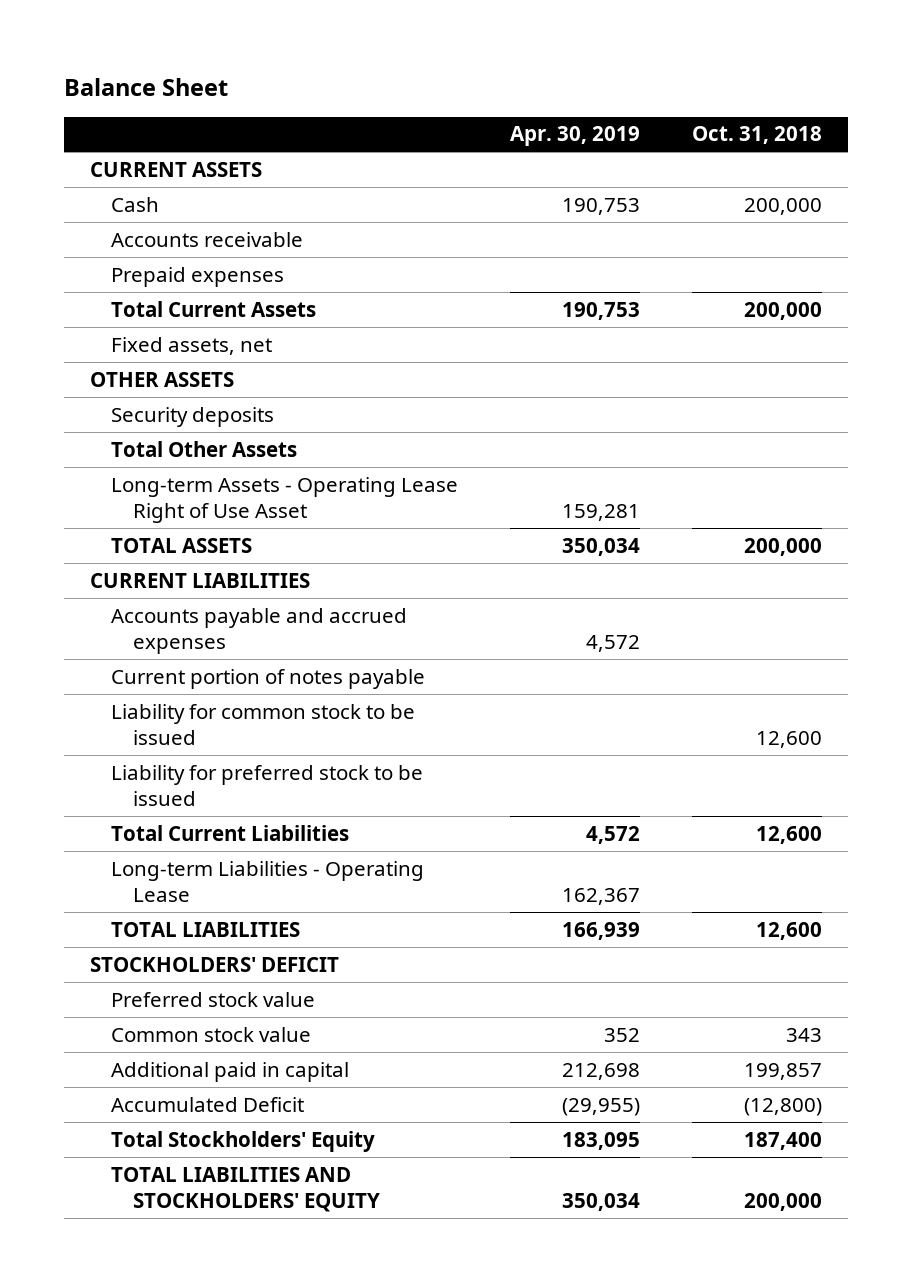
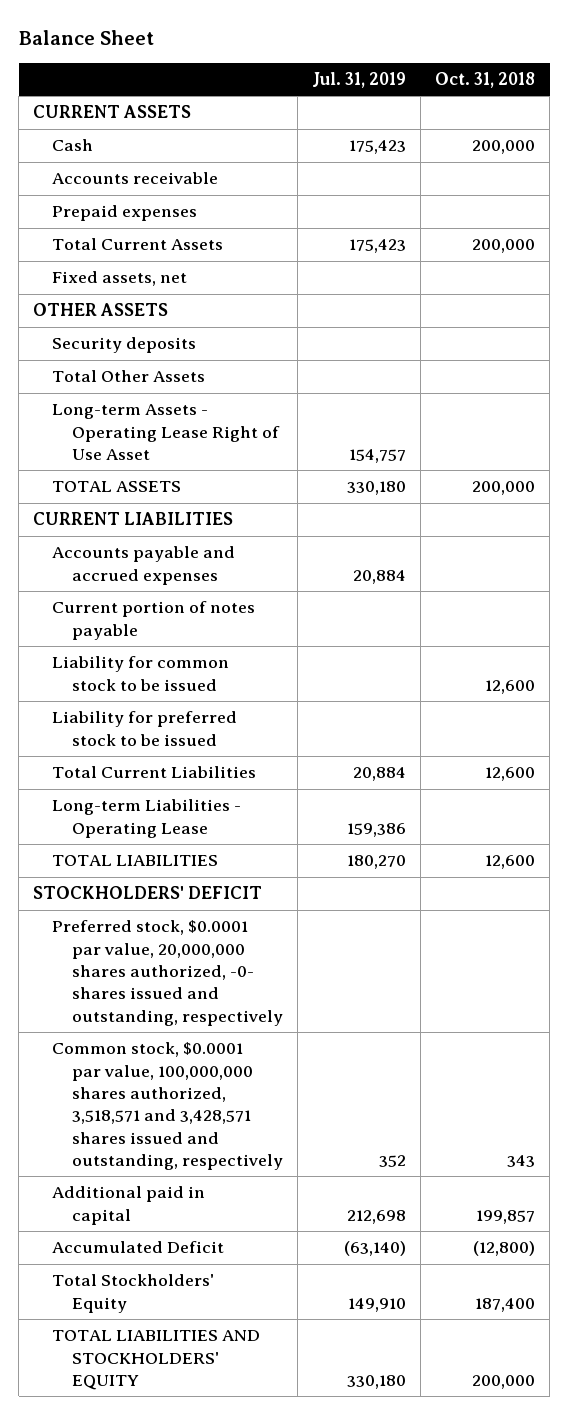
[510,126,641,147] Apr. 30, 2019 -> none
none -> [311,71,406,88] Jul. 31, 2019
[111,991,316,1007] Preferred stock value -> [52,920,283,1026] Preferred stock, $0.0001 par value, 20,000,000 shares authorized, -0- shares issued and outstanding, respectively
[111,1026,312,1042] Common stock value -> [52,1042,283,1170] Common stock, $0.0001 par value, 100,000,000 shares authorized, 3,518,571 and 3,428,571 shares issued and outstanding, respectively

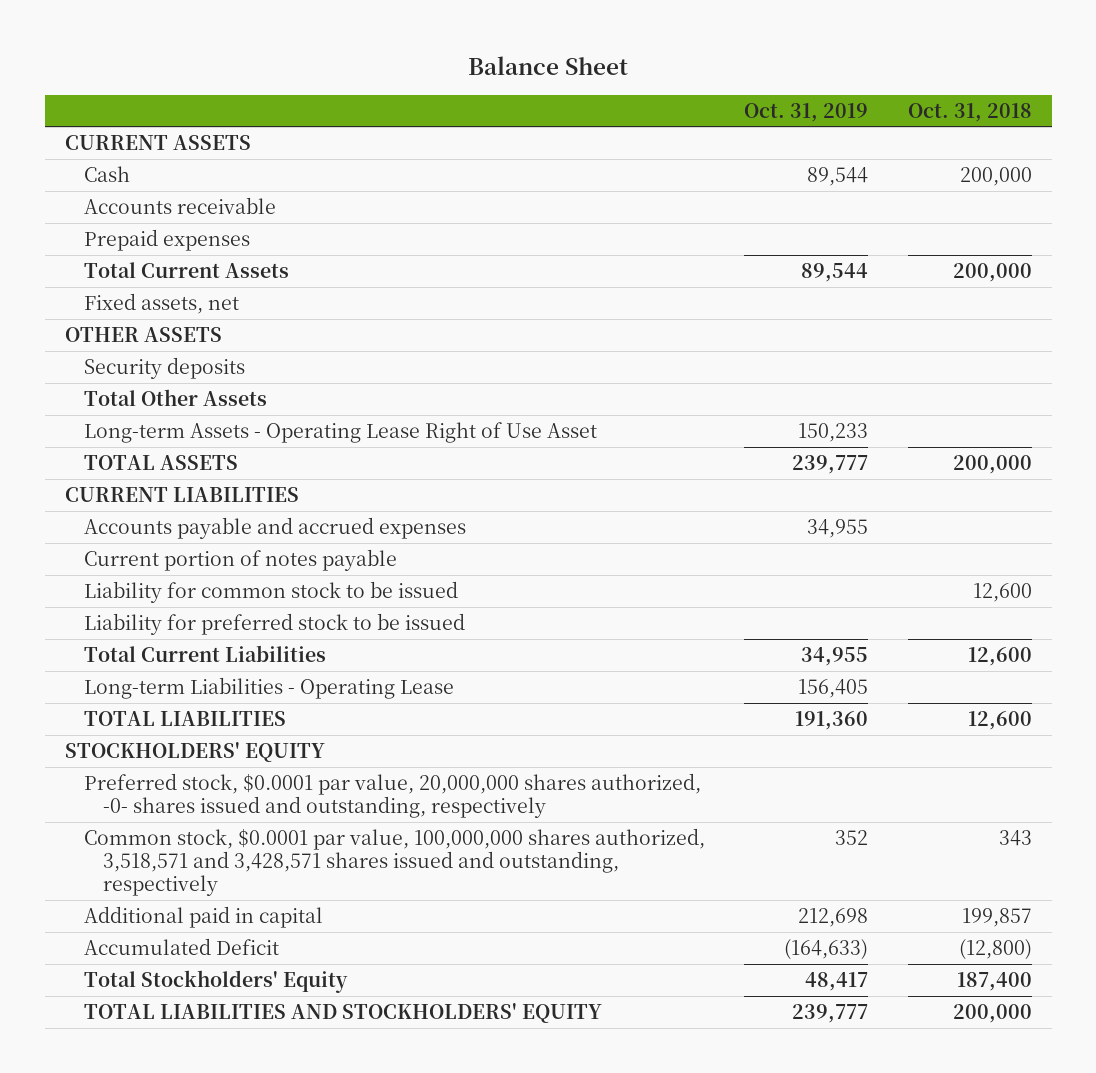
[311,71,406,88] Jul. 31, 2019 -> none
none -> [744,102,869,122] Oct. 31, 2019
[33,886,263,900] STOCKHOLDERS' DEFICIT -> [64,741,325,762] STOCKHOLDERS' EQUITY

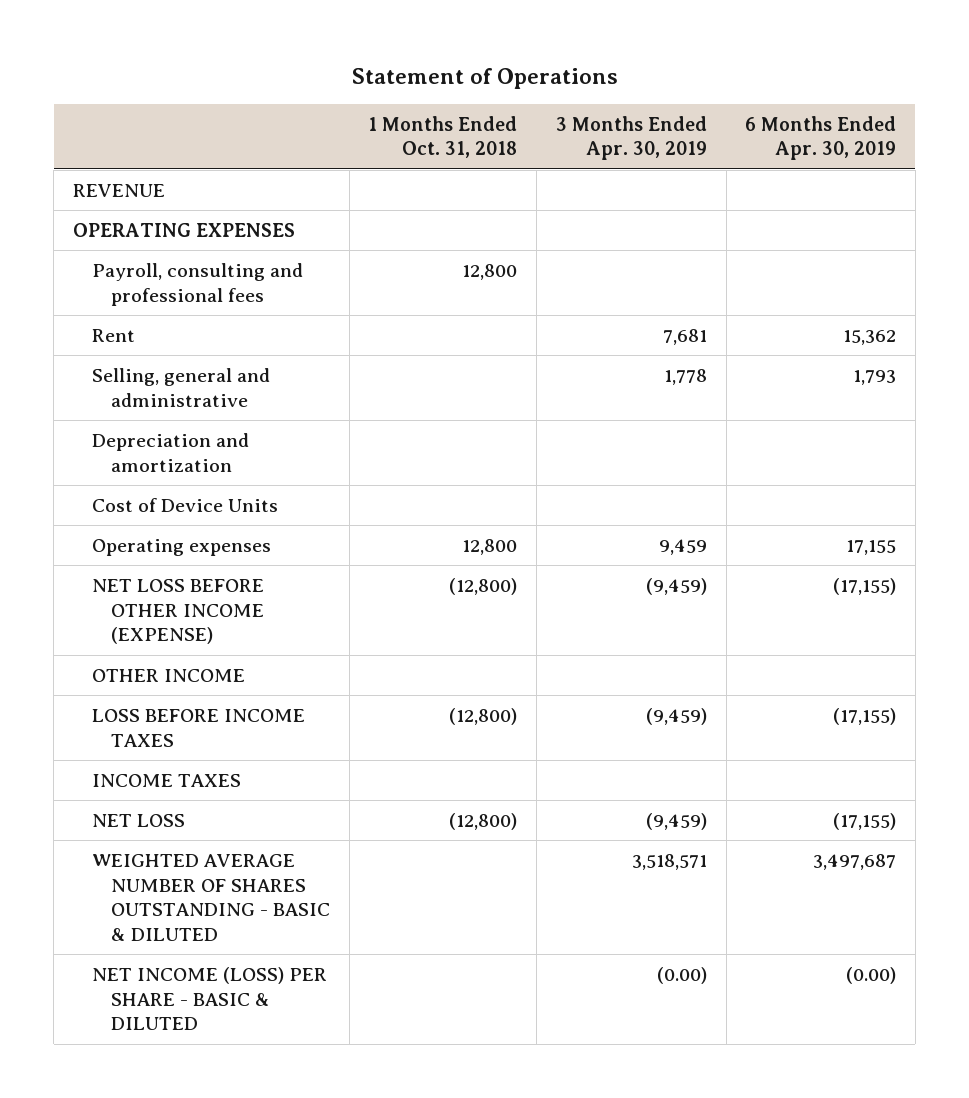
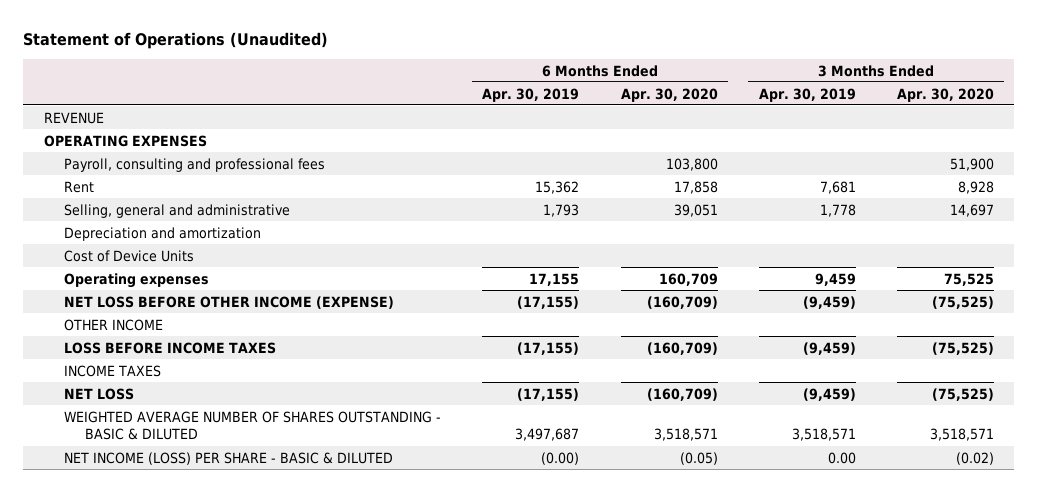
[351,68,618,90] Statement of Operations -> [23,31,329,49] Statement of Operations (Unaudited)
[368,115,518,159] 1 Months Ended Oct. 31, 2018 -> none
none -> [620,87,718,102] Apr. 30, 2020
none -> [896,87,994,102] Apr. 30, 2020
[656,966,707,984] (0.00) -> [827,451,856,464] 0.00

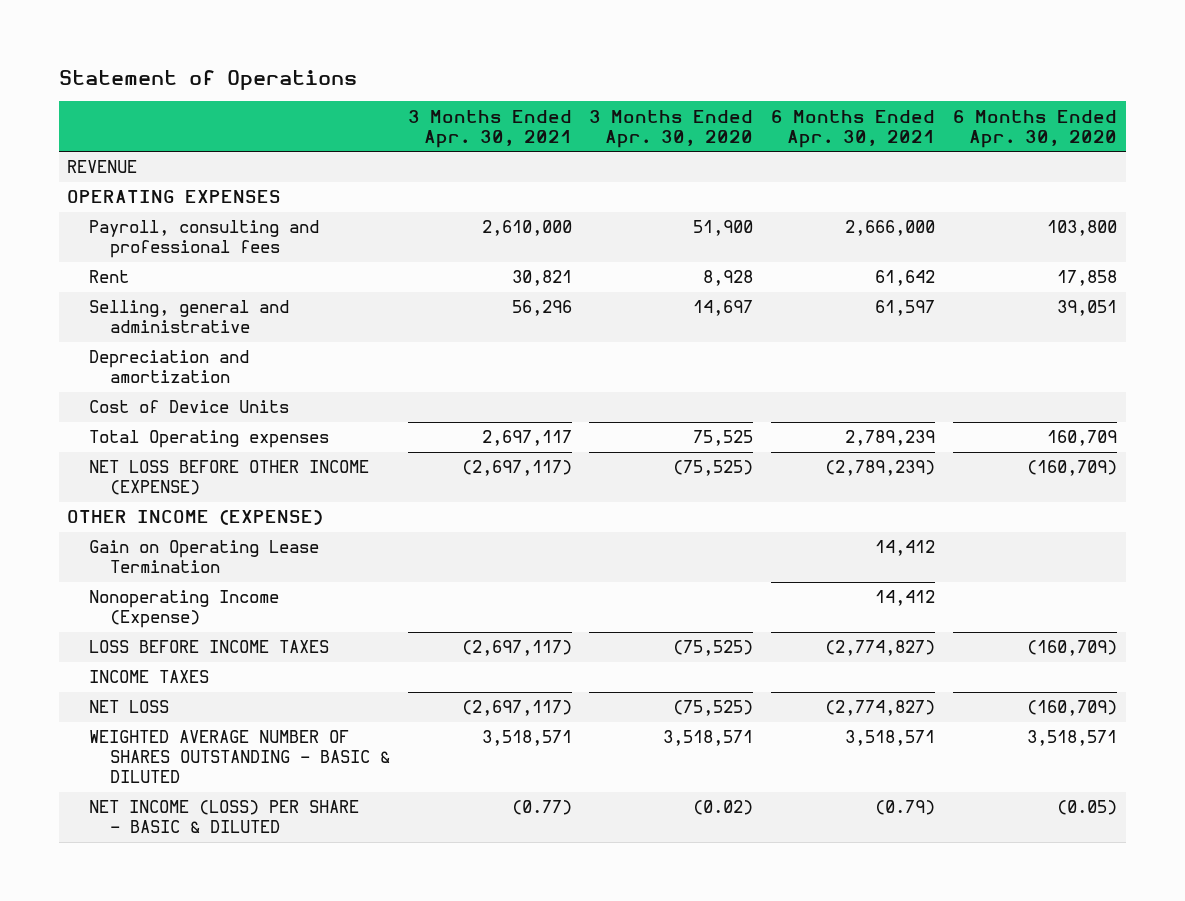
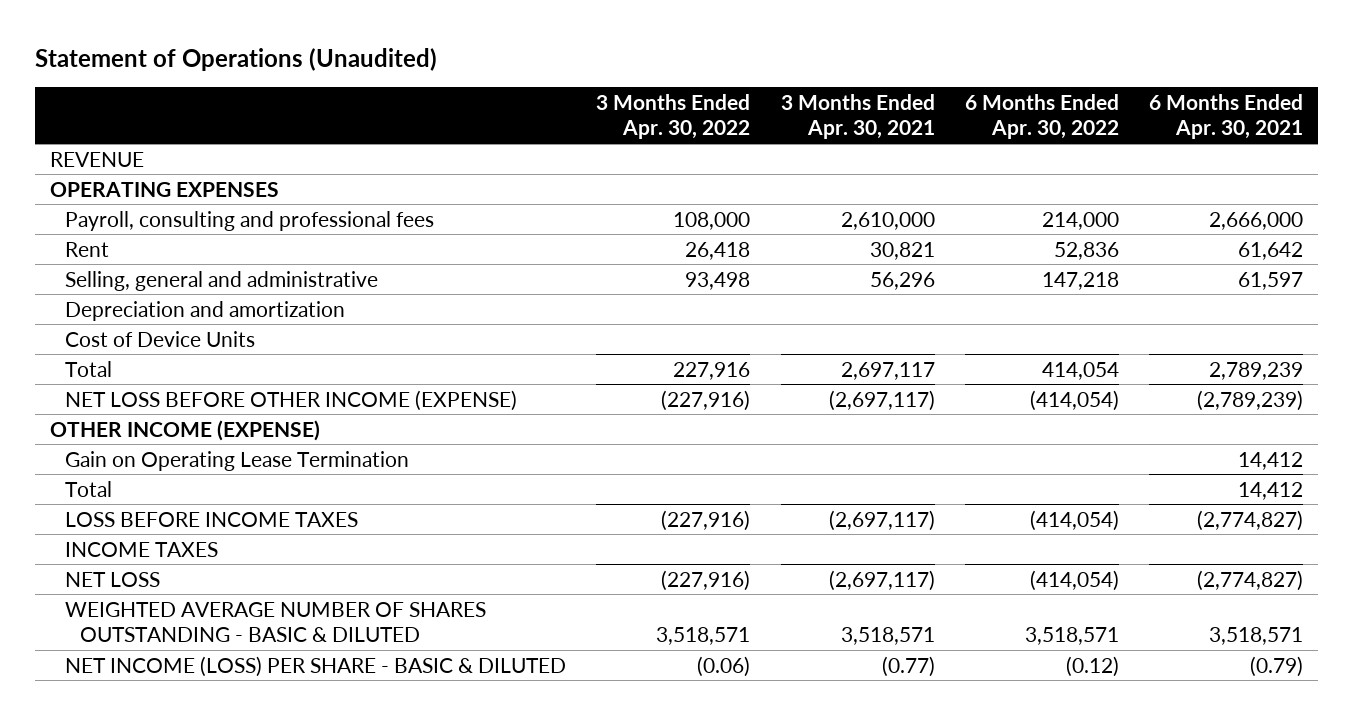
[58,69,357,90] Statement of Operations -> [35,47,438,71] Statement of Operations (Unaudited)
[589,109,754,148] 3 Months Ended Apr. 30, 2020 -> none
[953,109,1118,148] 6 Months Ended Apr. 30, 2020 -> none
none -> [596,93,751,140] 3 Months Ended Apr. 30, 2022
none -> [964,93,1119,140] 6 Months Ended Apr. 30, 2022
[88,430,329,449] Total Operating expenses -> [65,360,113,377] Total
[88,590,279,629] Nonoperating Income (Expense) -> [65,480,113,497] Total

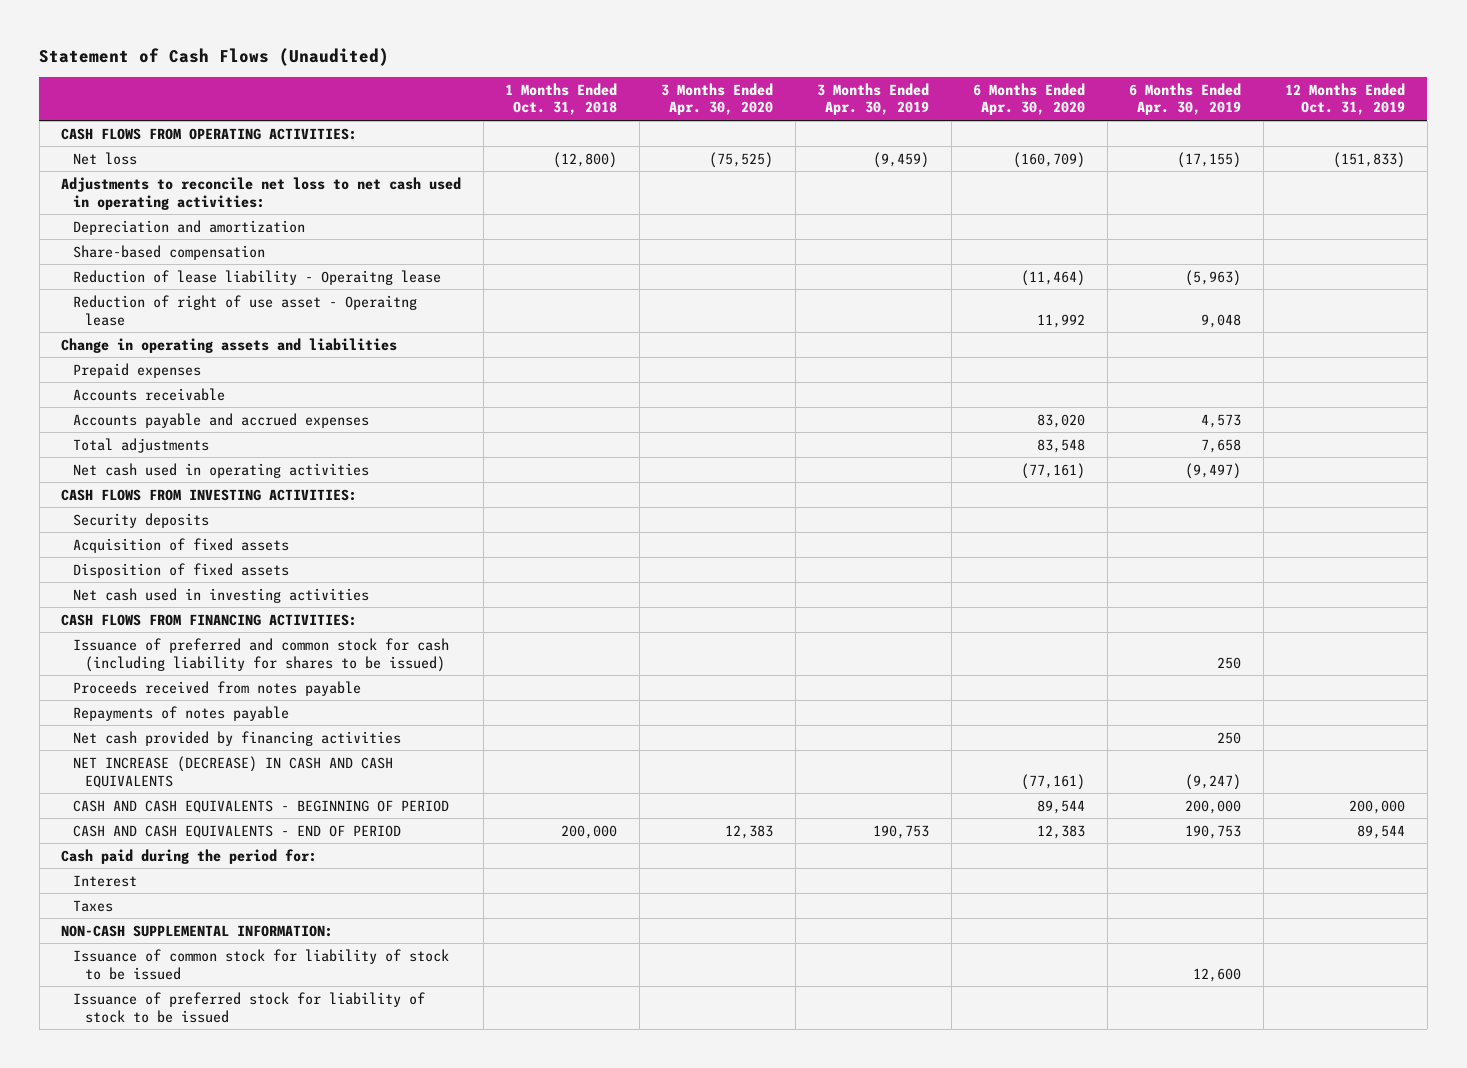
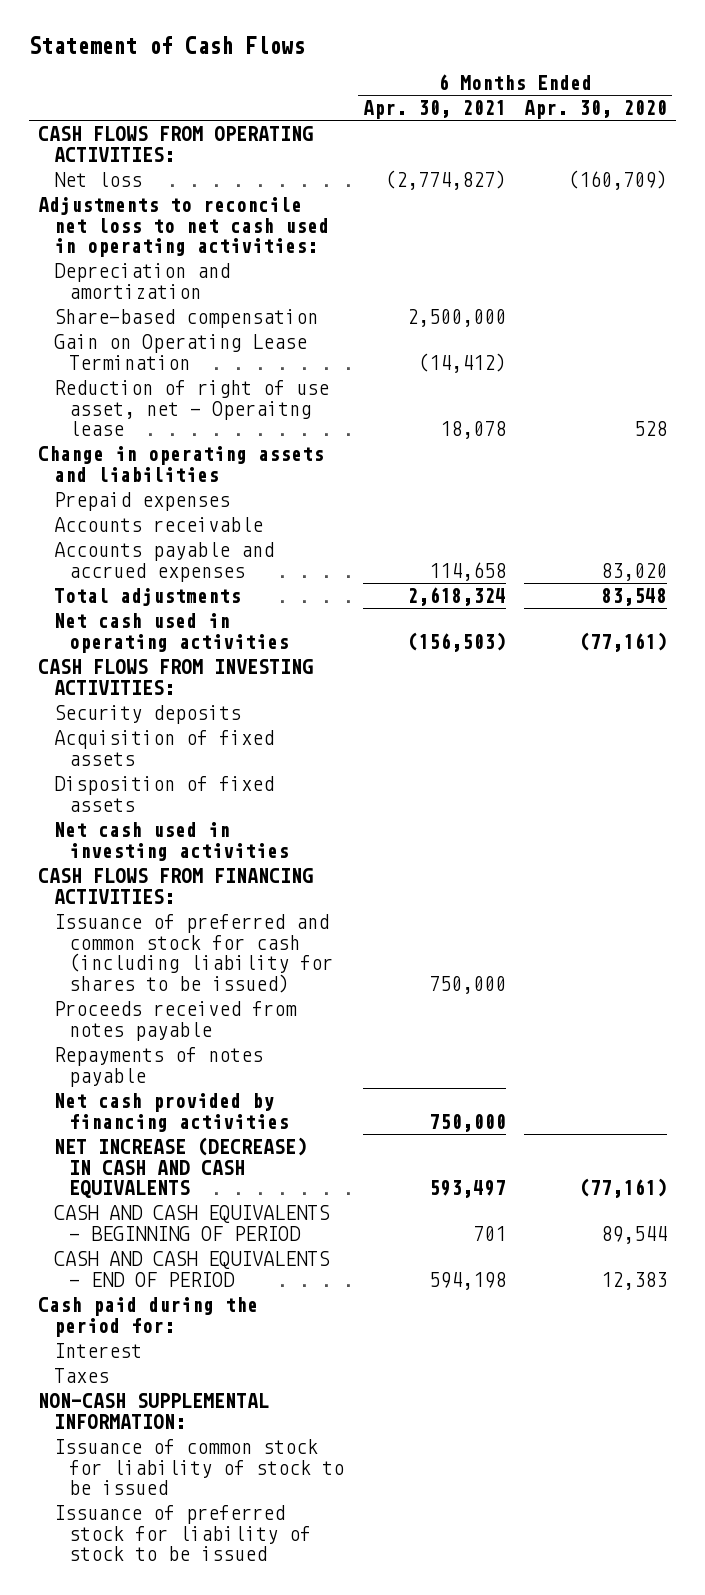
[39,48,390,67] Statement of Cash Flows (Unaudited) -> [28,35,305,54] Statement of Cash Flows
[505,82,618,116] 1 Months Ended Oct. 31, 2018 -> none
[661,82,774,116] 3 Months Ended Apr. 30, 2020 -> none
[817,82,930,116] 3 Months Ended Apr. 30, 2019 -> none
[1129,82,1242,116] 6 Months Ended Apr. 30, 2019 -> none
[1285,82,1406,116] 12 Months Ended Oct. 31, 2019 -> none
none -> [362,99,506,119] Apr. 30, 2021
[72,269,441,285] Reduction of lease liability - Operaitng lease -> none
none -> [53,333,307,370] Gain on Operating Lease Termination
[72,294,417,326] Reduction of right of use asset - Operaitng lease -> [53,379,329,437] Reduction of right of use asset, net - Operaitng lease
[1037,313,1086,328] 11,992 -> [634,421,668,437] 528

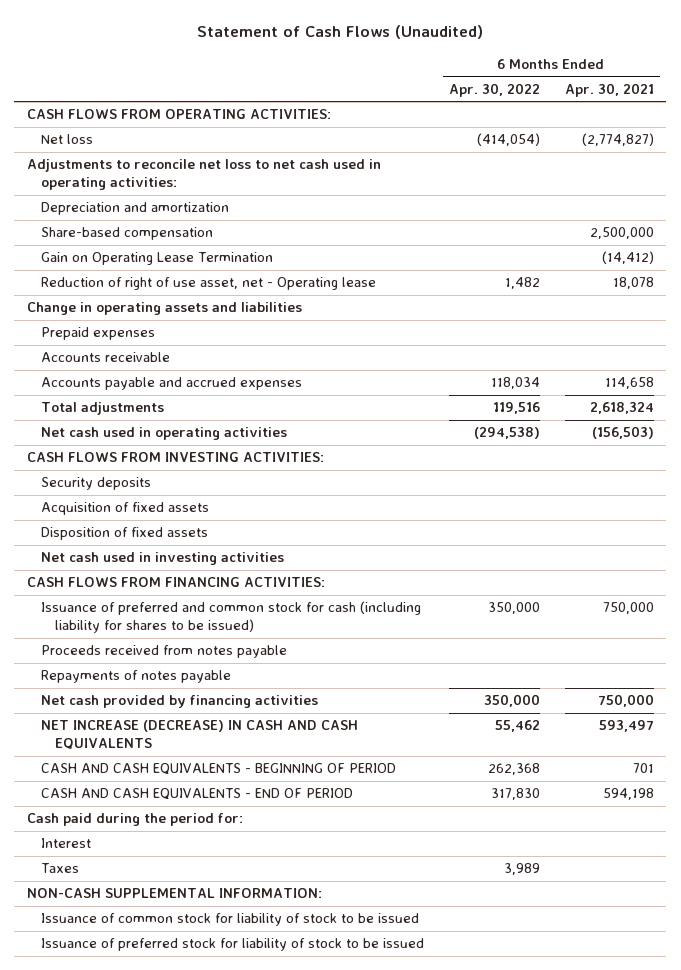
[28,35,305,54] Statement of Cash Flows -> [197,25,484,40] Statement of Cash Flows (Unaudited)
[524,99,668,119] Apr. 30, 2020 -> none
none -> [448,82,540,97] Apr. 30, 2022
[53,379,329,437] Reduction of right of use asset, net - Operaitng lease -> [40,277,376,291] Reduction of right of use asset, net - Operating lease

